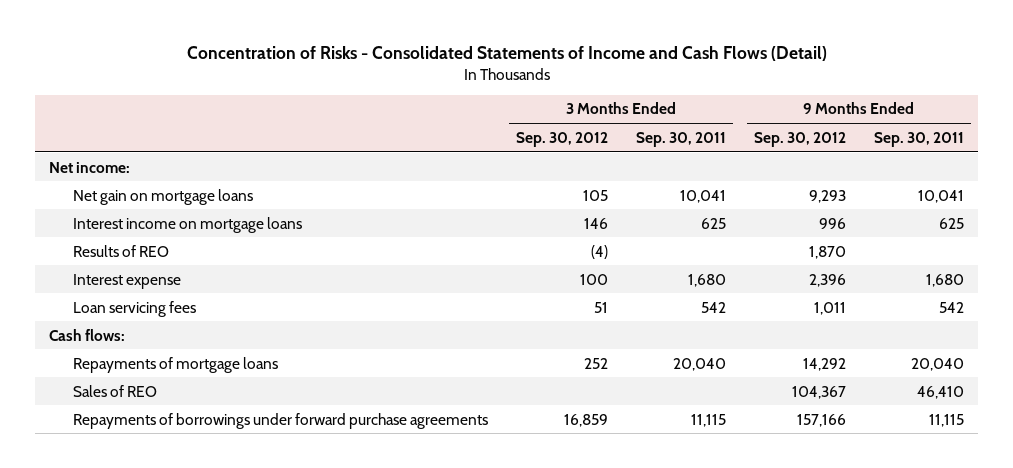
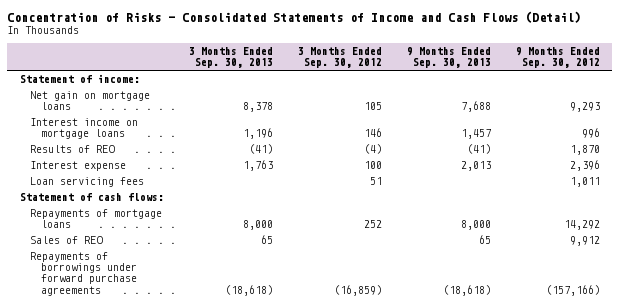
[636,131,727,147] Sep. 30, 2011 -> none
[874,131,965,147] Sep. 30, 2011 -> none
none -> [188,47,273,69] 3 Months Ended Sep. 30, 2013
none -> [406,47,491,69] 9 Months Ended Sep. 30, 2013
[48,161,130,173] Net income: -> [19,74,140,84] Statement of income:
[48,328,125,341] Cash flows: -> [19,193,164,202] Statement of cash flows:
[792,385,847,399] 104,367 -> [569,236,600,247] 9,912
[564,413,609,427] 16,859 -> [333,284,382,296] (16,859)
[797,413,847,427] 157,166 -> [545,284,600,296] (157,166)

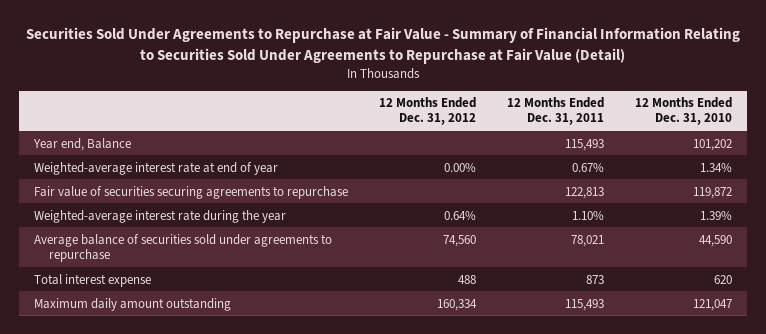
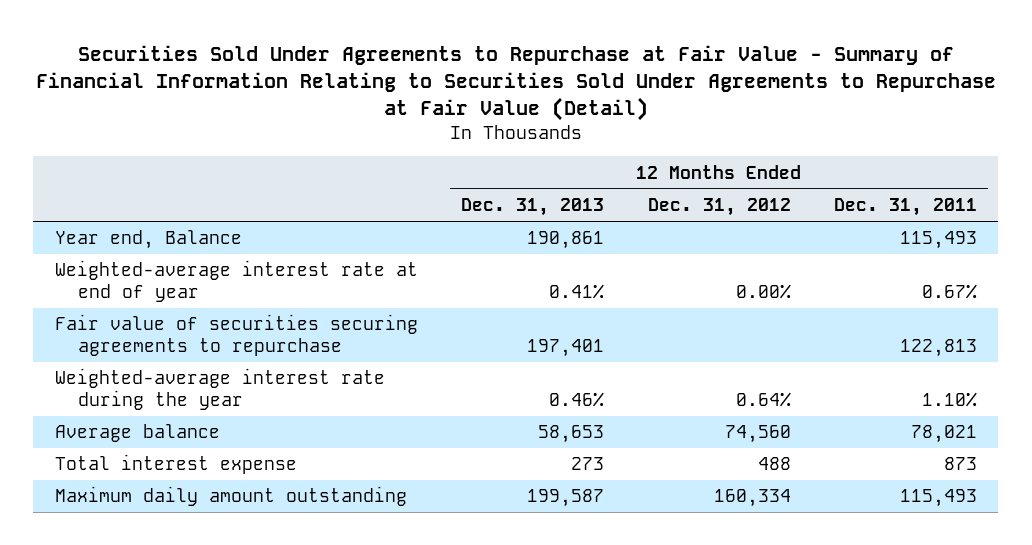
[634,97,732,126] 12 Months Ended Dec. 31, 2010 -> none
none -> [461,198,605,217] Dec. 31, 2013
[34,233,333,262] Average balance of securities sold under agreements to repurchase -> [55,424,221,443] Average balance

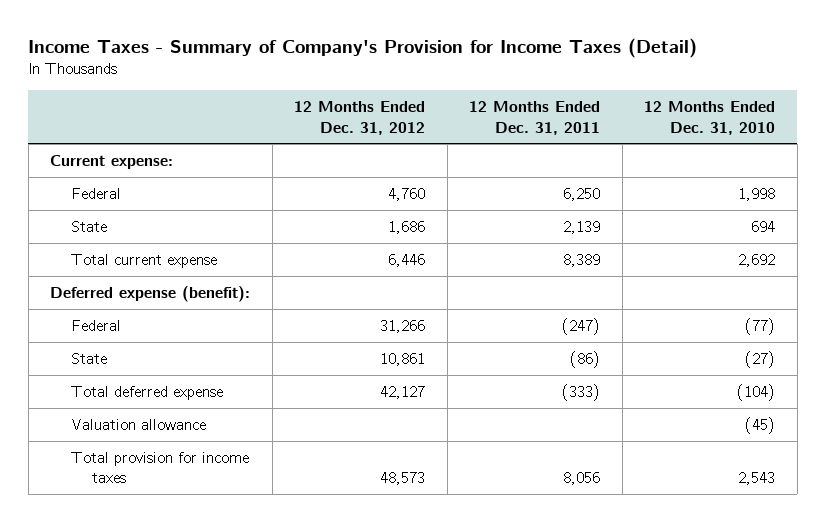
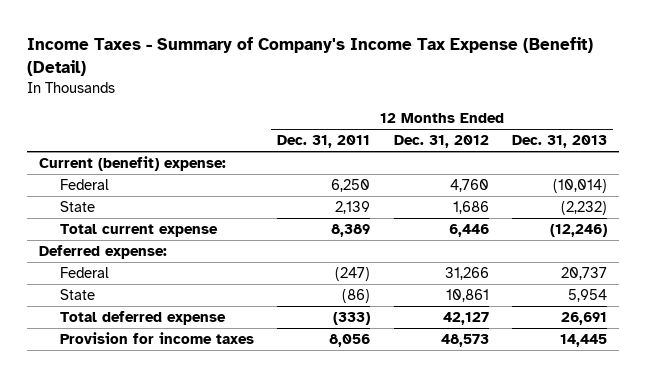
[28,37,698,58] Income Taxes - Summary of Company's Provision for Income Taxes (Detail) -> [27,36,594,76] Income Taxes - Summary of Company's Income Tax Expense (Benefit) (Detail)
[644,101,776,135] 12 Months Ended Dec. 31, 2010 -> none
none -> [512,135,608,149] Dec. 31, 2013
[50,154,174,169] Current expense: -> [38,155,226,171] Current (benefit) expense:
[50,285,251,302] Deferred expense (benefit): -> [38,244,167,259] Deferred expense:
[70,418,206,430] Valuation allowance -> none
[70,451,249,484] Total provision for income taxes -> [59,331,254,344] Provision for income taxes

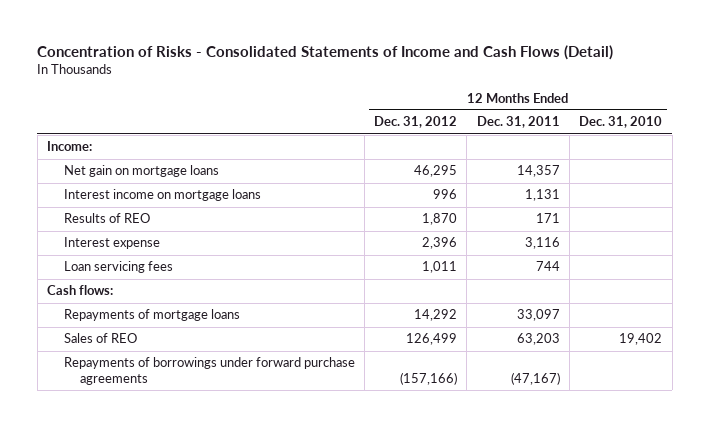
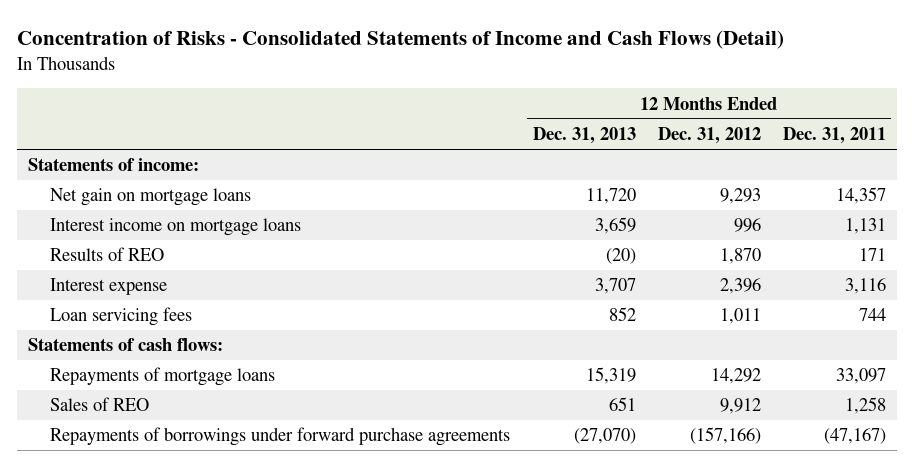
[579,116,663,129] Dec. 31, 2010 -> none
none -> [532,126,636,144] Dec. 31, 2013
[47,141,93,152] Income: -> [27,158,199,172] Statements of income:
[414,165,458,178] 46,295 -> [719,188,761,205] 9,293
[47,285,114,296] Cash flows: -> [27,338,223,352] Statements of cash flows:
[406,333,458,346] 126,499 -> [719,398,761,415] 9,912
[516,333,560,346] 63,203 -> [844,397,886,415] 1,258

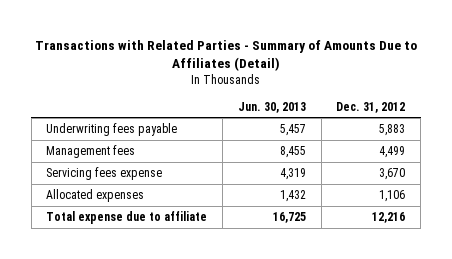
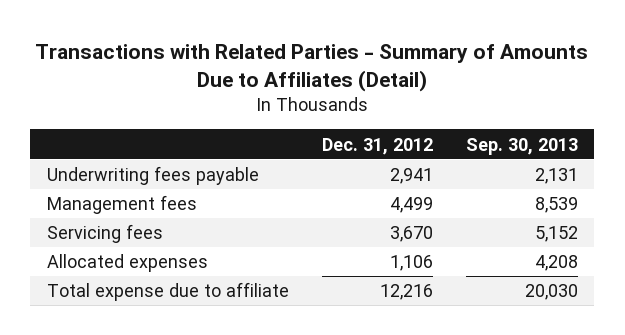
[237,101,306,113] Jun. 30, 2013 -> none
none -> [465,137,578,155] Sep. 30, 2013
[379,124,406,137] 5,883 -> [389,168,433,185] 2,941
[46,167,163,181] Servicing fees expense -> [46,224,163,244] Servicing fees

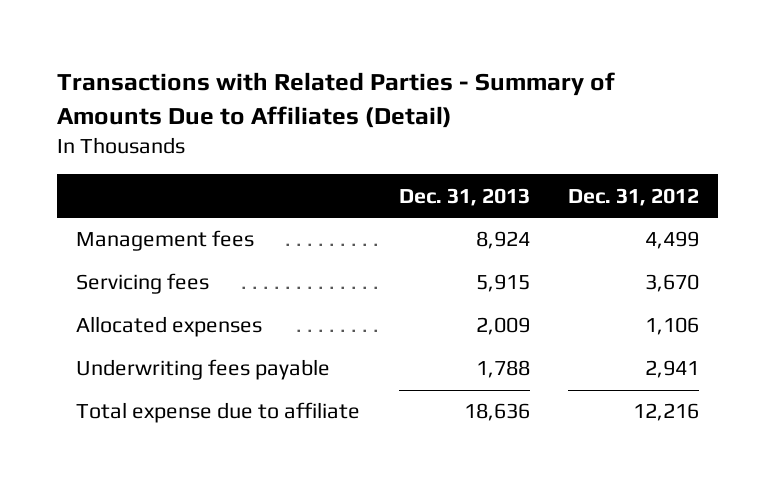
[465,137,578,155] Sep. 30, 2013 -> none
none -> [398,187,530,206] Dec. 31, 2013
[46,166,259,186] Underwriting fees payable -> [76,359,331,381] Underwriting fees payable

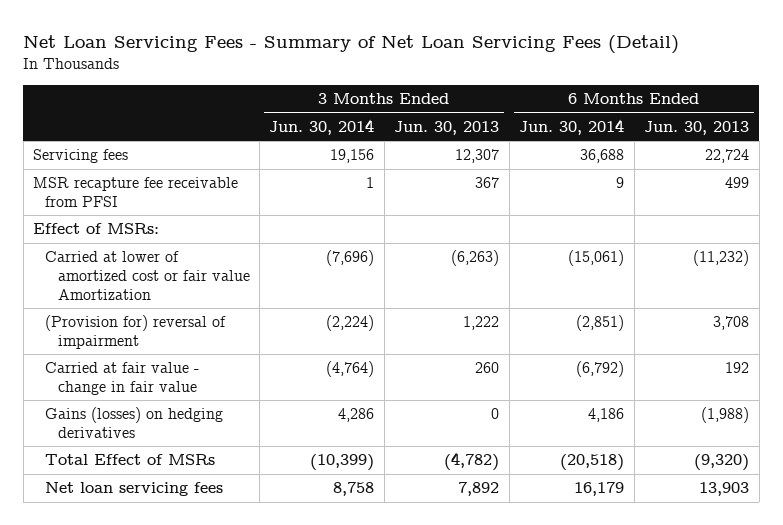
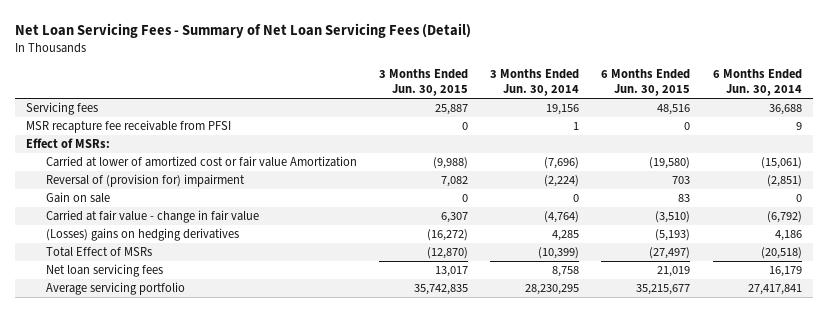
[394,120,500,135] Jun. 30, 2013 -> none
[644,120,750,135] Jun. 30, 2013 -> none
none -> [379,69,469,97] 3 Months Ended Jun. 30, 2015
none -> [601,69,691,97] 6 Months Ended Jun. 30, 2015
[45,315,227,350] (Provision for) reversal of impairment -> [45,174,245,188] Reversal of (provision for) impairment
none -> [45,192,110,204] Gain on sale
[45,407,224,439] Gains (losses) on hedging derivatives -> [45,228,239,242] (Losses) gains on hedging derivatives
[338,408,375,423] 4,286 -> [552,230,580,242] 4,285
none -> [45,282,185,296] Average servicing portfolio

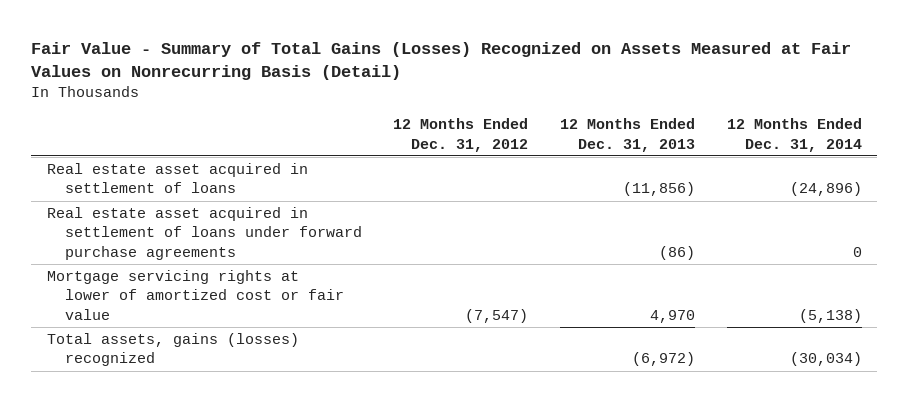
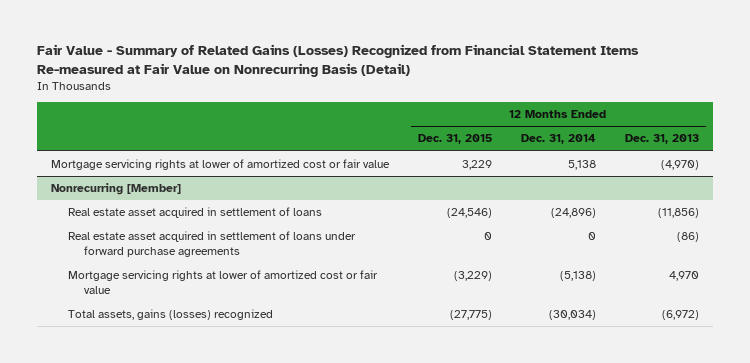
[31,42,852,81] Fair Value - Summary of Total Gains (Losses) Recognized on Assets Measured at Fair Values on Nonrecurring Basis (Detail) -> [36,44,639,77] Fair Value - Summary of Related Gains (Losses) Recognized from Financial Statement Items Re-measured at Fair Value on Nonrecurring Basis (Detail)
[393,118,529,152] 12 Months Ended Dec. 31, 2012 -> none
none -> [418,134,493,145] Dec. 31, 2015
none -> [51,159,391,171] Mortgage servicing rights at lower of amortized cost or fair value
none -> [51,183,182,196] Nonrecurring [Member]

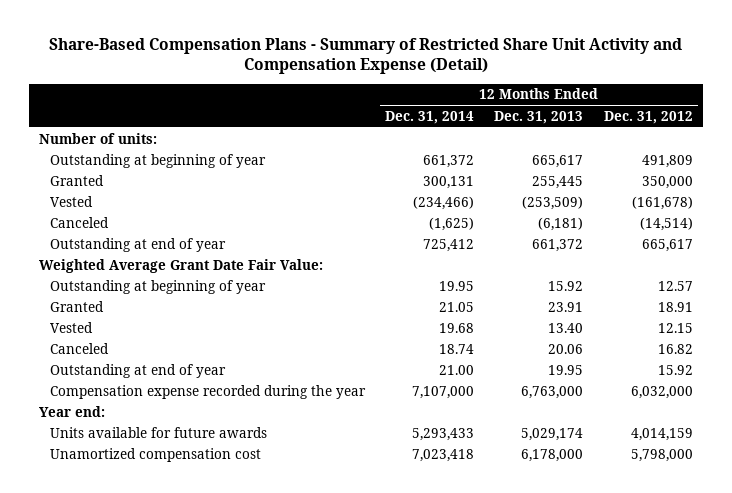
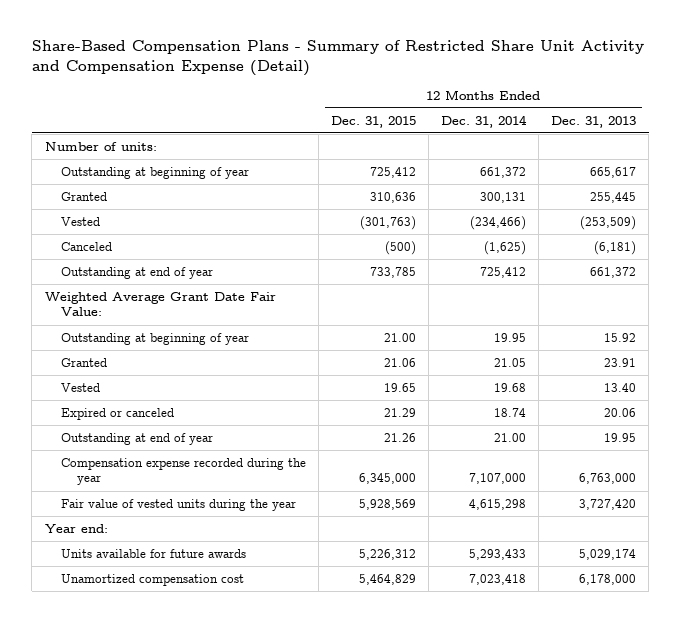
[603,110,693,124] Dec. 31, 2012 -> none
none -> [330,115,416,128] Dec. 31, 2015
[49,342,109,354] Canceled -> [60,407,174,420] Expired or canceled
none -> [60,498,296,511] Fair value of vested units during the year

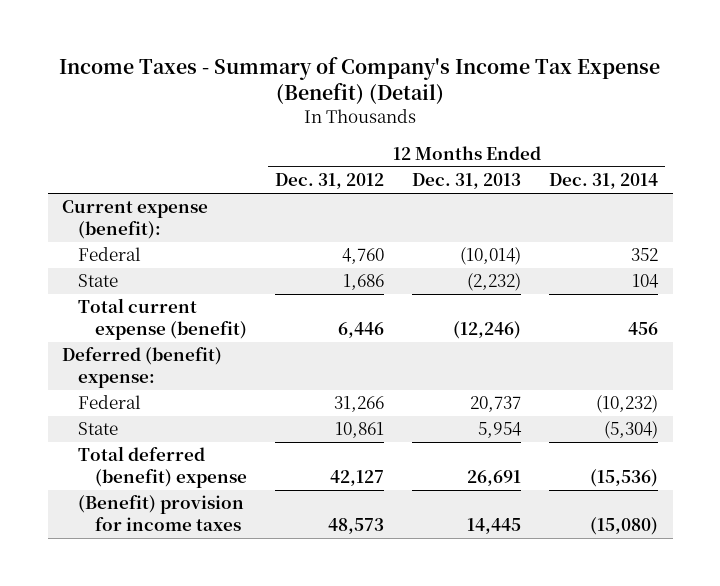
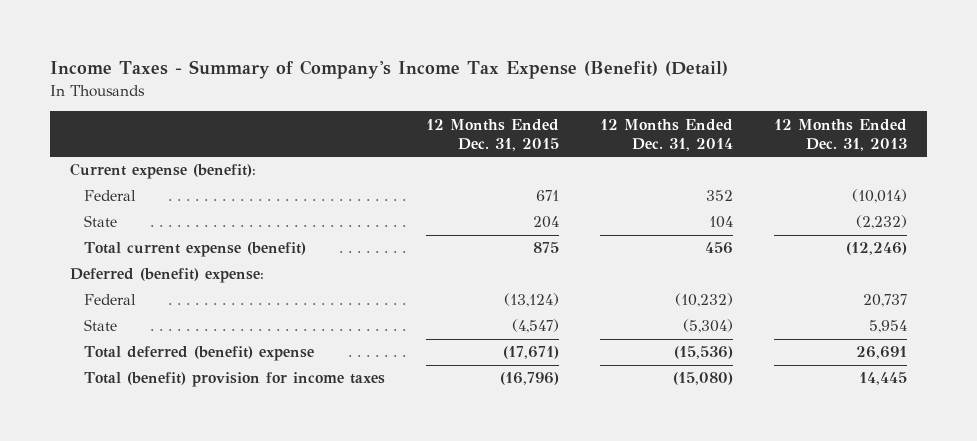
[274,173,384,190] Dec. 31, 2012 -> none
none -> [426,118,560,151] 12 Months Ended Dec. 31, 2015
[78,495,245,532] (Benefit) provision for income taxes -> [84,372,386,388] Total (benefit) provision for income taxes

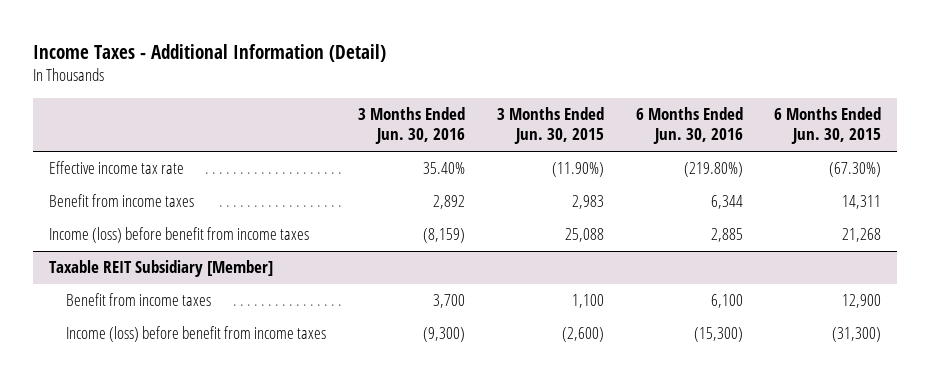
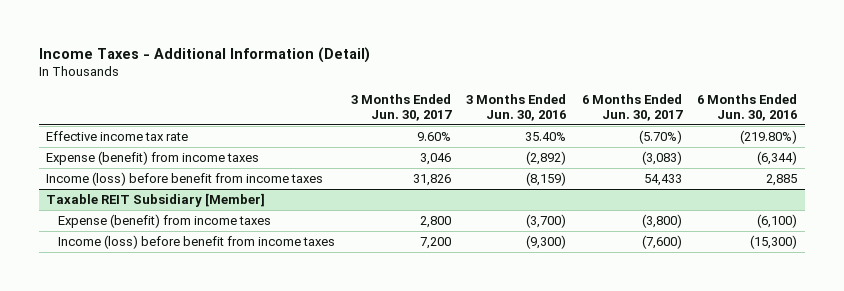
[496,107,604,145] 3 Months Ended Jun. 30, 2015 -> none
[774,107,882,145] 6 Months Ended Jun. 30, 2015 -> none
none -> [350,93,452,121] 3 Months Ended Jun. 30, 2017
none -> [581,93,683,121] 6 Months Ended Jun. 30, 2017
[49,194,195,208] Benefit from income taxes -> [46,151,260,166] Expense (benefit) from income taxes
[432,195,465,210] 2,892 -> [526,151,567,166] (2,892)
[710,195,743,210] 6,344 -> [757,151,798,166] (6,344)
[66,293,212,307] Benefit from income taxes -> [58,214,272,229] Expense (benefit) from income taxes
[432,294,465,309] 3,700 -> [526,214,567,229] (3,700)
[710,294,743,309] 6,100 -> [757,214,798,229] (6,100)

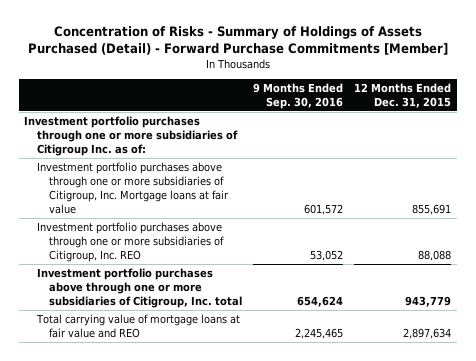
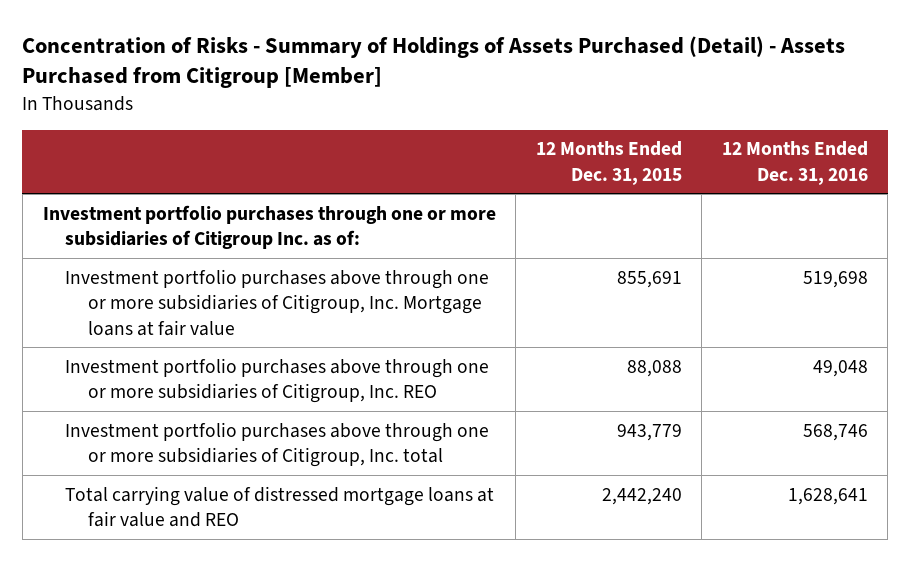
[27,25,448,55] Concentration of Risks - Summary of Holdings of Assets Purchased (Detail) - Forward Purchase Commitments [Member] -> [22,35,846,89] Concentration of Risks - Summary of Holdings of Assets Purchased (Detail) - Assets Purchased from Citigroup [Member]
[253,82,344,109] 9 Months Ended Sep. 30, 2016 -> none
none -> [721,141,868,185] 12 Months Ended Dec. 31, 2016
[35,313,240,338] Total carrying value of mortgage loans at fair value and REO -> [65,485,495,528] Total carrying value of distressed mortgage loans at fair value and REO
[403,327,452,339] 2,897,634 -> [601,487,682,505] 2,442,240

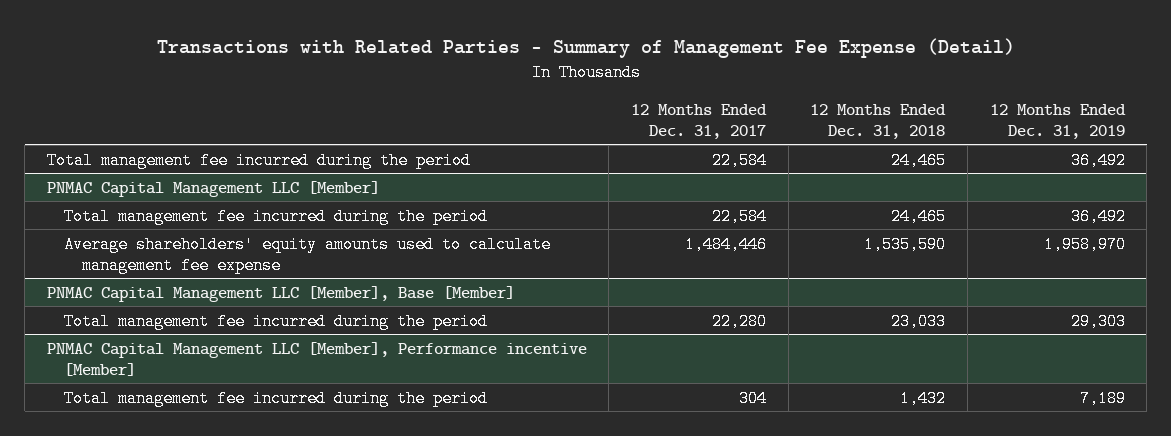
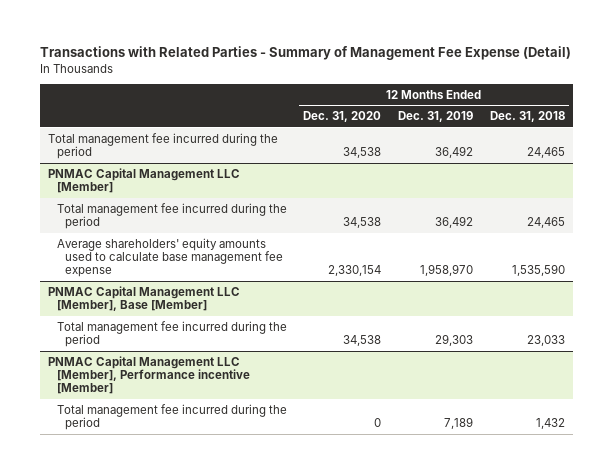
[631,103,768,139] 12 Months Ended Dec. 31, 2017 -> none
none -> [303,111,382,123] Dec. 31, 2020
[64,235,552,274] Average shareholders' equity amounts used to calculate management fee expense -> [56,237,284,278] Average shareholders' equity amounts used to calculate base management fee expense

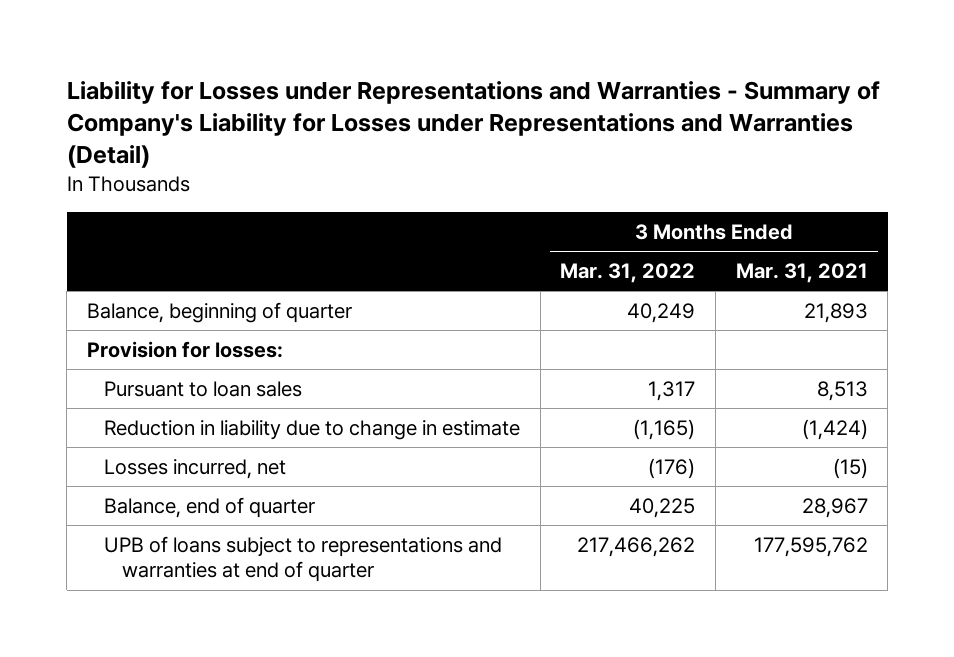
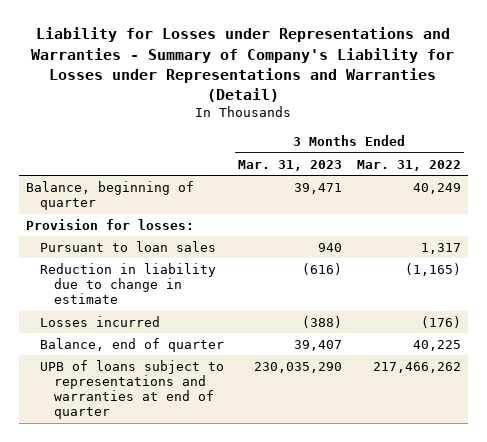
[735,263,868,284] Mar. 31, 2021 -> none
none -> [238,159,343,171] Mar. 31, 2023
[104,458,287,479] Losses incurred, net -> [40,315,161,327] Losses incurred

